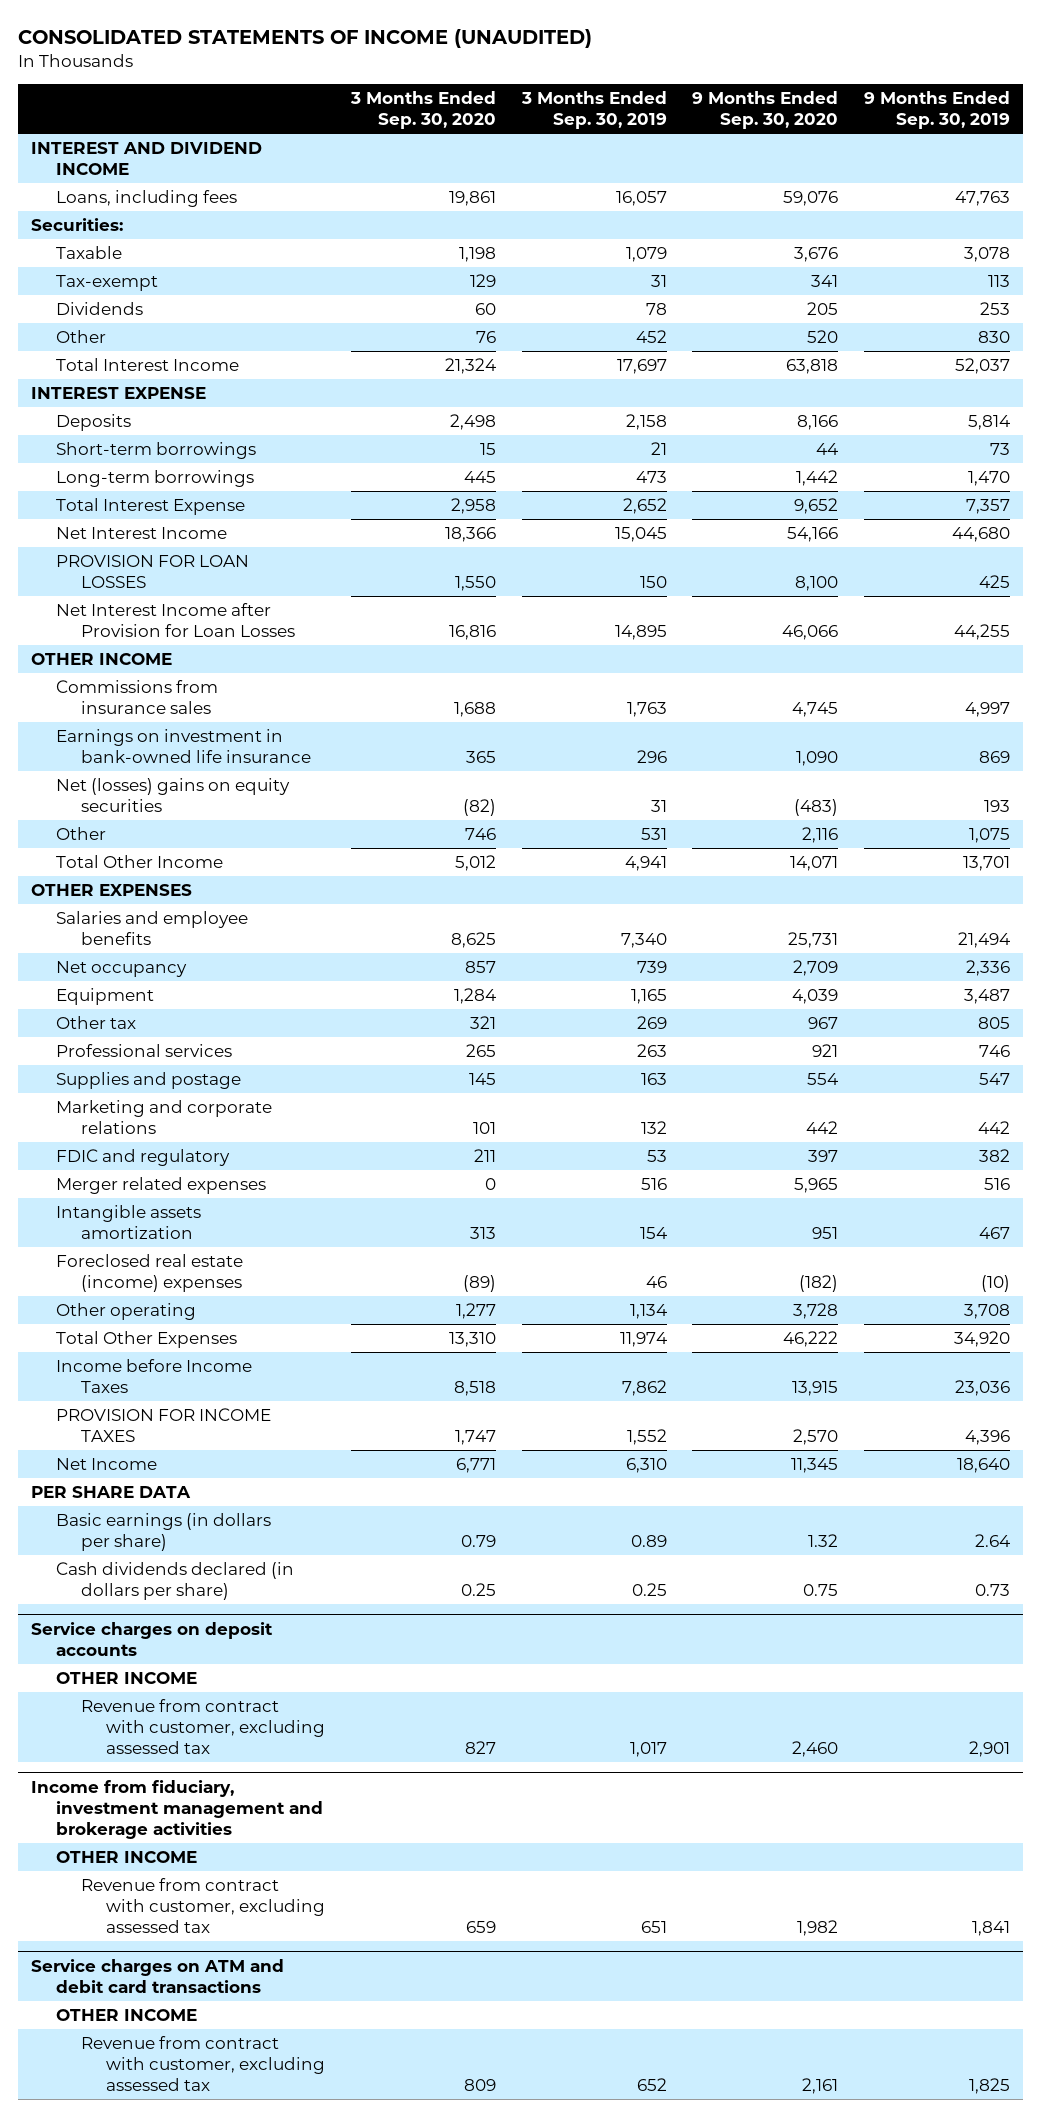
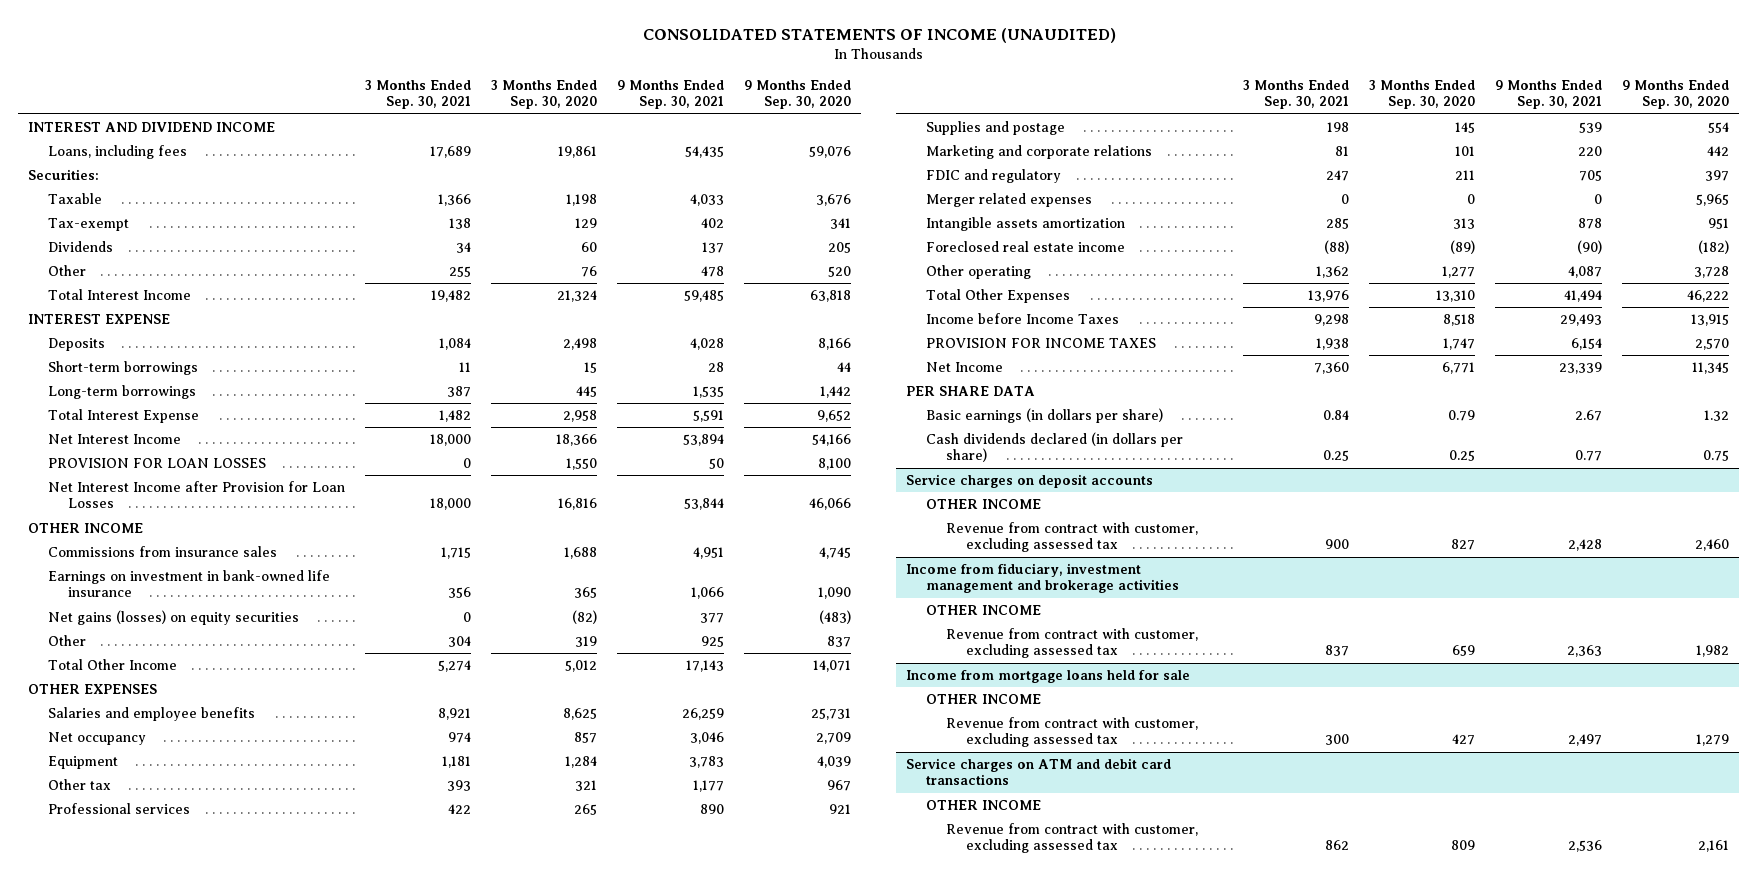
[520,91,667,130] 3 Months Ended Sep. 30, 2019 -> none
[864,91,1011,130] 9 Months Ended Sep. 30, 2019 -> none
none -> [364,80,471,110] 3 Months Ended Sep. 30, 2021
none -> [616,80,724,110] 9 Months Ended Sep. 30, 2021
[55,778,290,813] Net (losses) gains on equity securities -> [47,610,299,626] Net gains (losses) on equity securities
[464,828,496,841] 746 -> [574,636,597,648] 319
[802,827,839,844] 2,116 -> [826,636,851,648] 837
[55,1254,243,1293] Foreclosed real estate (income) expenses -> [926,241,1126,253] Foreclosed real estate income
none -> [906,670,1191,684] Income from mortgage loans held for sale
none -> [926,694,1042,705] OTHER INCOME
none -> [946,717,1199,748] Revenue from contract with customer, excluding assessed tax

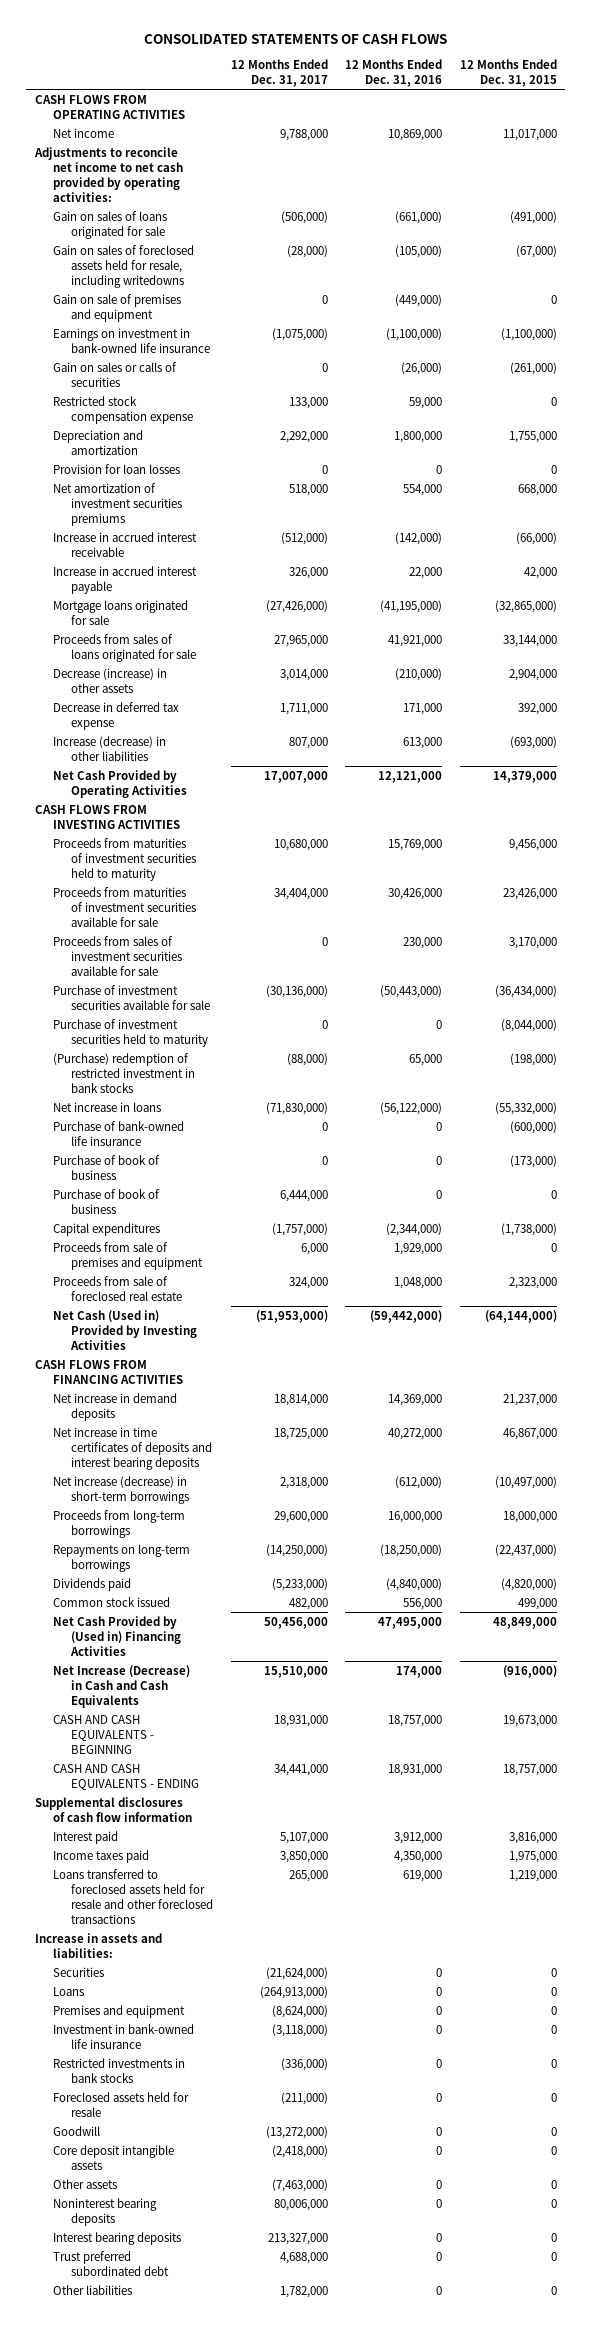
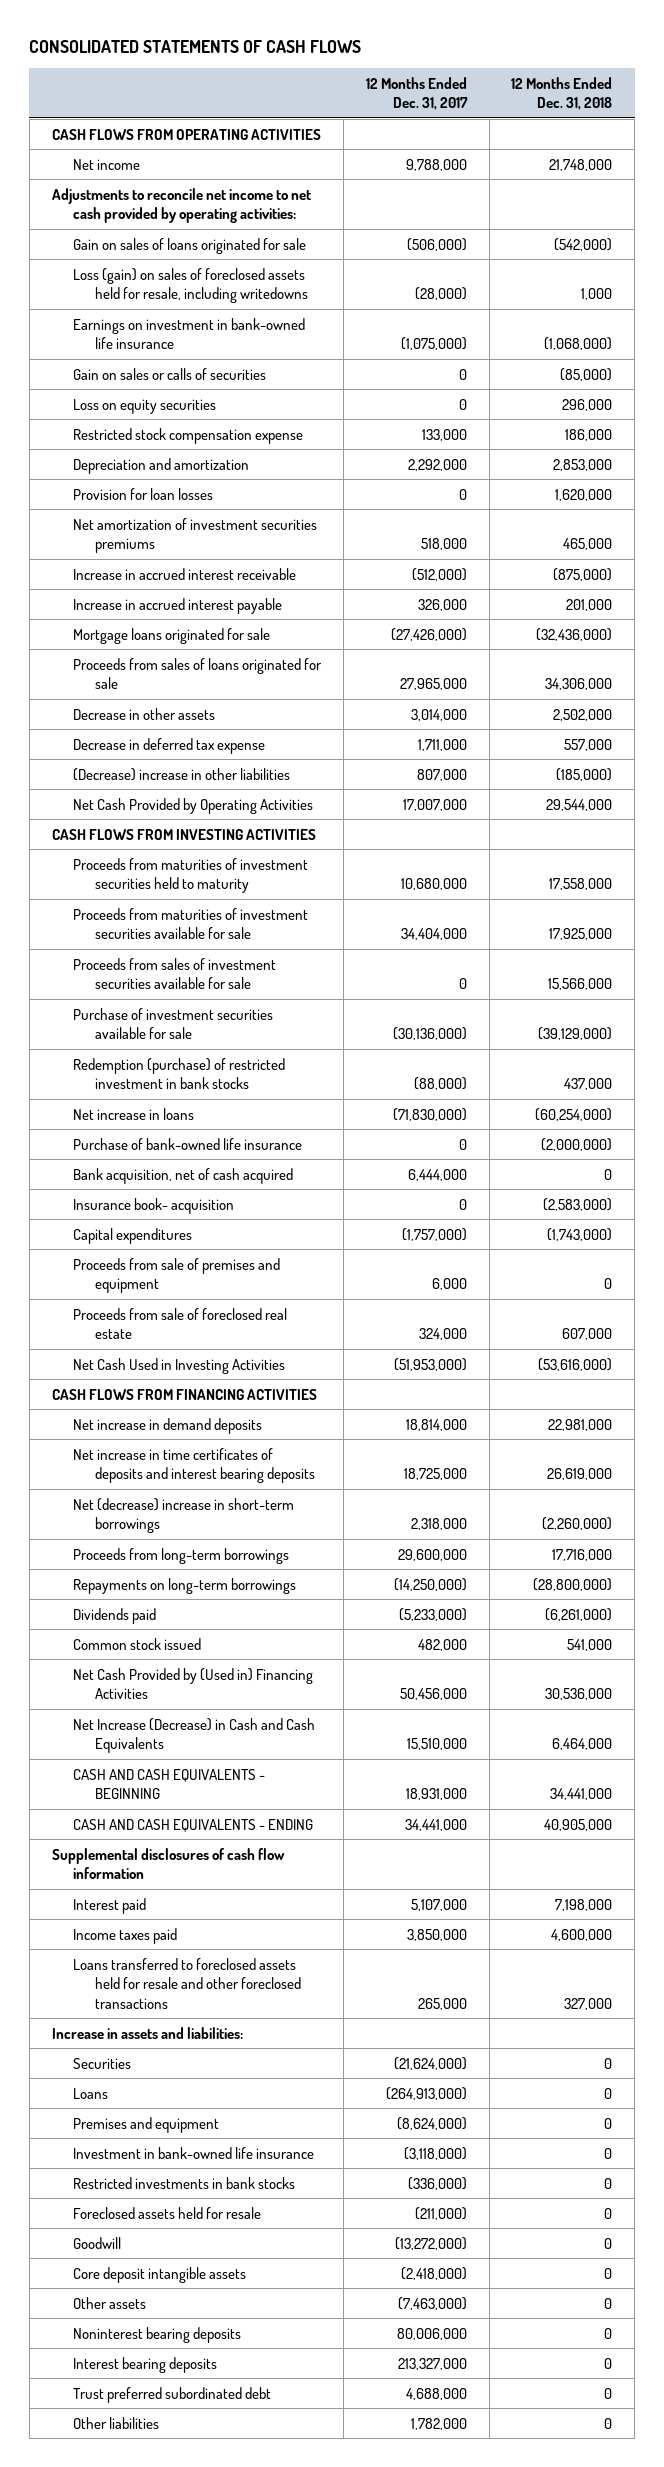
[345,59,443,88] 12 Months Ended Dec. 31, 2016 -> none
[459,59,557,88] 12 Months Ended Dec. 31, 2015 -> none
none -> [511,76,613,111] 12 Months Ended Dec. 31, 2018
[53,293,182,322] Gain on sale of premises and equipment -> none
[53,244,195,288] Gain on sales of foreclosed assets held for resale, including writedowns -> [73,267,309,304] Loss (gain) on sales of foreclosed assets held for resale, including writedowns
none -> [73,398,217,414] Loss on equity securities
[53,667,168,693] Decrease (increase) in other assets -> [73,707,216,720] Decrease in other assets
[53,735,167,761] Increase (decrease) in other liabilities -> [73,767,291,781] (Decrease) increase in other liabilities
[53,1018,209,1047] Purchase of investment securities held to maturity -> none
[53,1052,196,1093] (Purchase) redemption of restricted investment in bank stocks -> [73,1057,286,1090] Redemption (purchase) of restricted investment in bank stocks
[53,1154,161,1180] Purchase of book of business -> none
[53,1188,161,1214] Purchase of book of business -> [73,1167,294,1184] Bank acquisition, net of cash acquired
none -> [73,1197,235,1214] Insurance book- acquisition
[53,1309,198,1350] Net Cash (Used in) Provided by Investing Activities -> [73,1357,286,1374] Net Cash Used in Investing Activities
[53,1475,190,1504] Net increase (decrease) in short-term borrowings -> [73,1497,295,1534] Net (decrease) increase in short-term borrowings

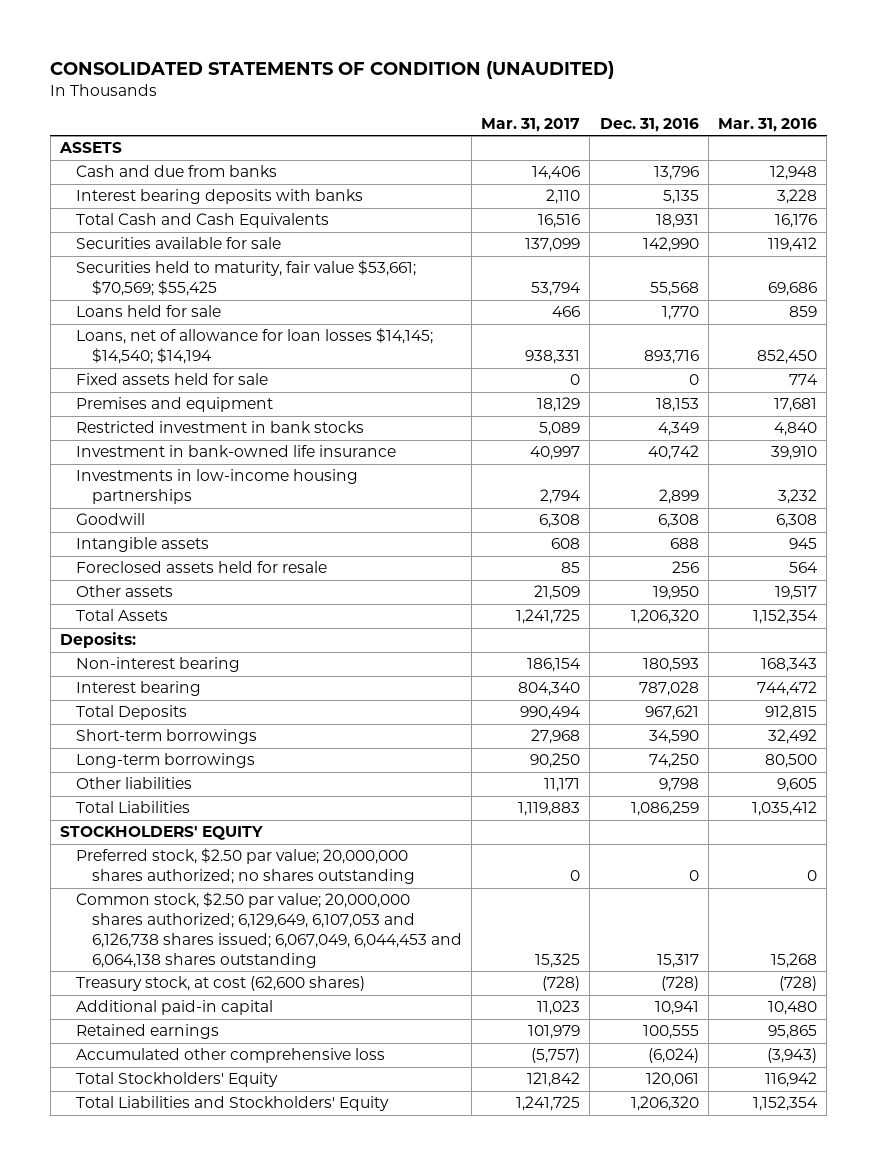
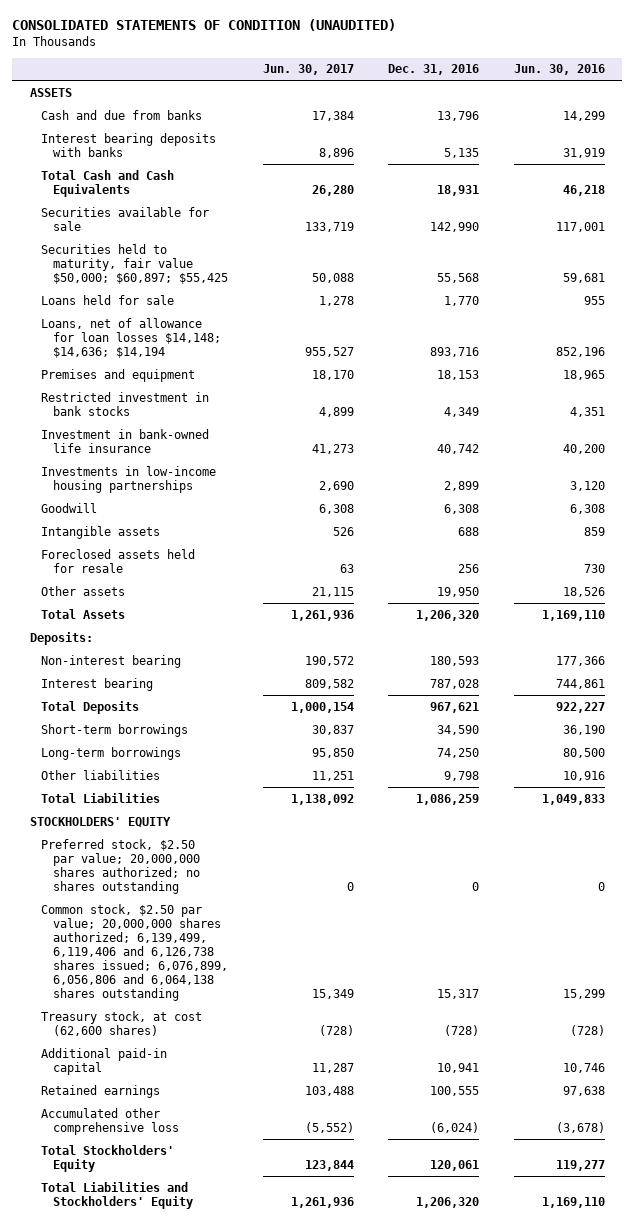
[481,117,581,132] Mar. 31, 2017 -> none
[717,117,817,132] Mar. 31, 2016 -> none
none -> [262,64,354,76] Jun. 30, 2017
none -> [513,64,605,76] Jun. 30, 2016
[75,260,416,297] Securities held to maturity, fair value $53,661; $70,569; $55,425 -> [41,243,228,284] Securities held to maturity, fair value $50,000; $60,897; $55,425
[75,373,268,386] Fixed assets held for sale -> none
[75,328,433,365] Loans, net of allowance for loan losses $14,145; $14,540; $14,194 -> [41,317,221,358] Loans, net of allowance for loan losses $14,148; $14,636; $14,194
[75,892,462,969] Common stock, $2.50 par value; 20,000,000 shares authorized; 6,129,649, 6,107,053 and 6,126,738 shares issued; 6,067,049, 6,044,453 and 6,064,138 shares outstanding -> [41,903,228,1001] Common stock, $2.50 par value; 20,000,000 shares authorized; 6,139,499, 6,119,406 and 6,126,738 shares issued; 6,076,899, 6,056,806 and 6,064,138 shares outstanding

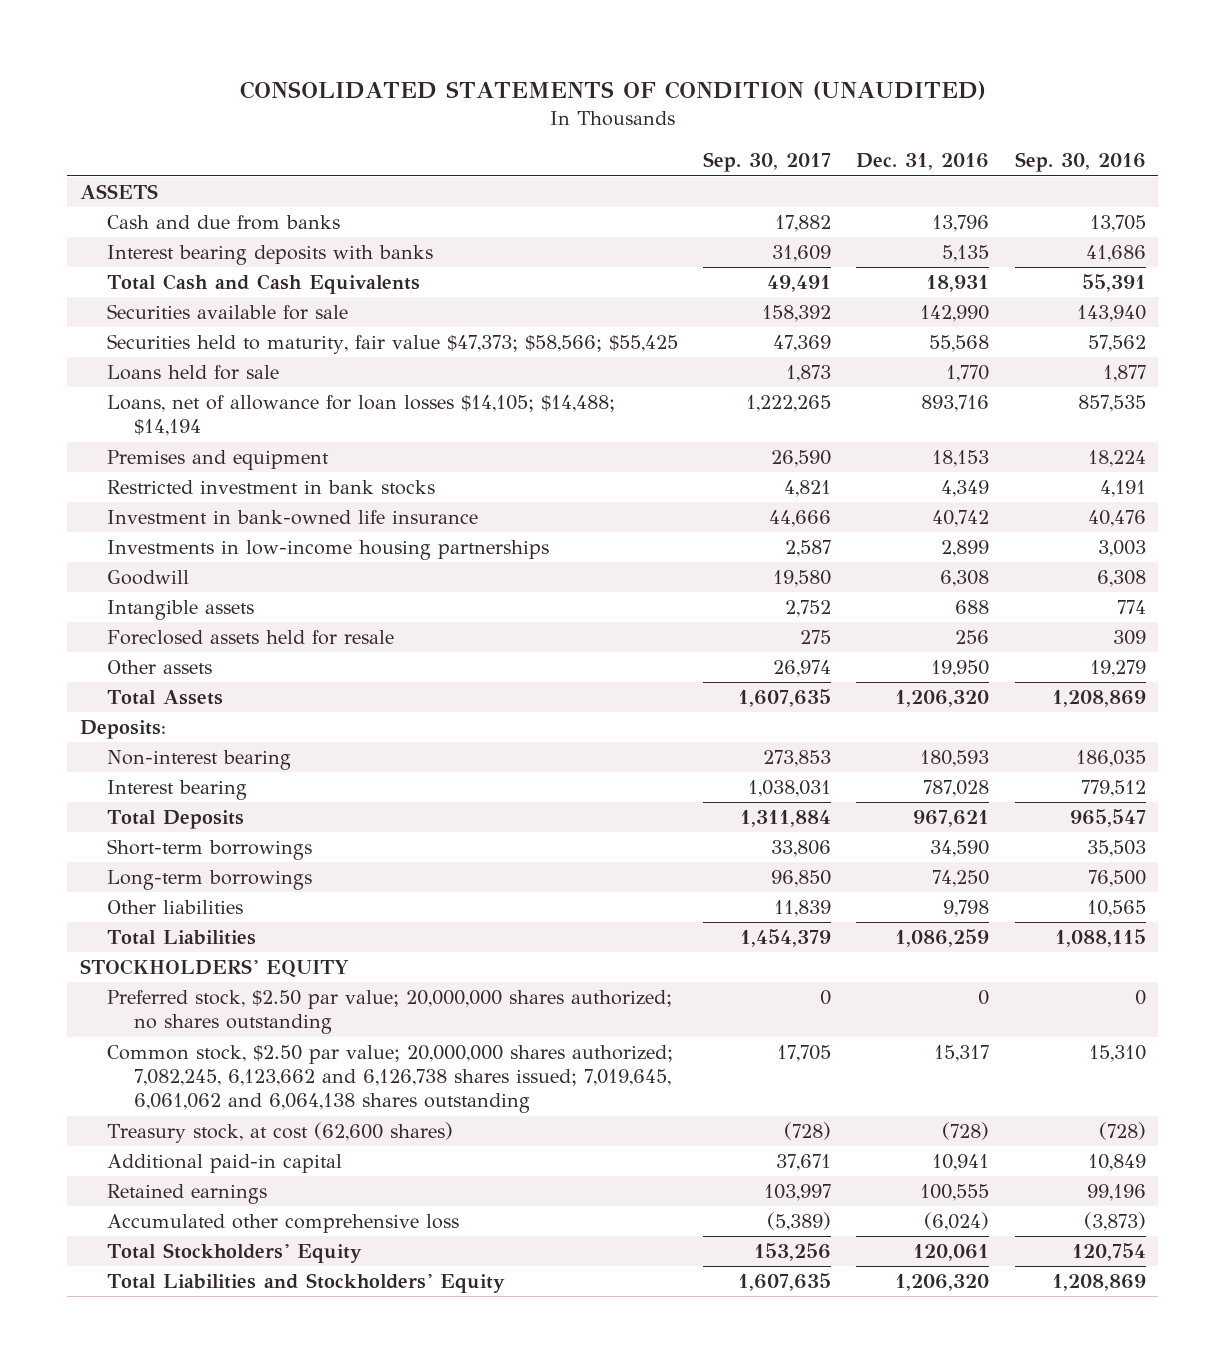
[262,64,354,76] Jun. 30, 2017 -> none
[513,64,605,76] Jun. 30, 2016 -> none
none -> [703,152,832,173] Sep. 30, 2017
none -> [1014,152,1146,173] Sep. 30, 2016
[41,243,228,284] Securities held to maturity, fair value $50,000; $60,897; $55,425 -> [106,334,678,355] Securities held to maturity, fair value $47,373; $58,566; $55,425
[41,317,221,358] Loans, net of allowance for loan losses $14,148; $14,636; $14,194 -> [106,395,615,437] Loans, net of allowance for loan losses $14,105; $14,488; $14,194
[41,903,228,1001] Common stock, $2.50 par value; 20,000,000 shares authorized; 6,139,499, 6,119,406 and 6,126,738 shares issued; 6,076,899, 6,056,806 and 6,064,138 shares outstanding -> [106,1045,673,1114] Common stock, $2.50 par value; 20,000,000 shares authorized; 7,082,245, 6,123,662 and 6,126,738 shares issued; 7,019,645, 6,061,062 and 6,064,138 shares outstanding

